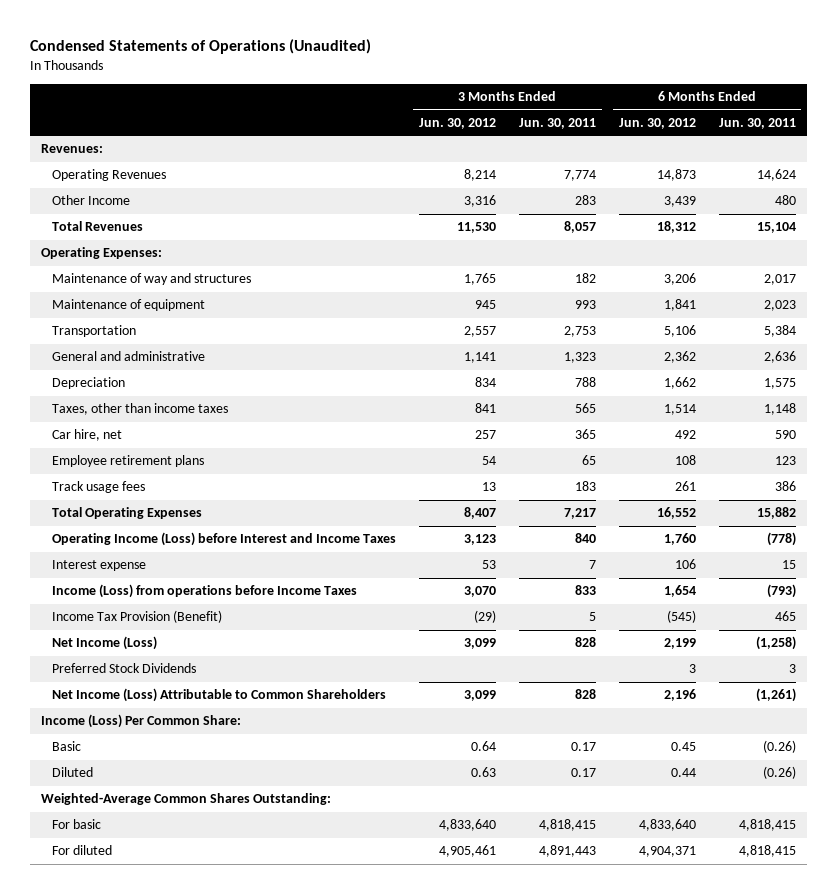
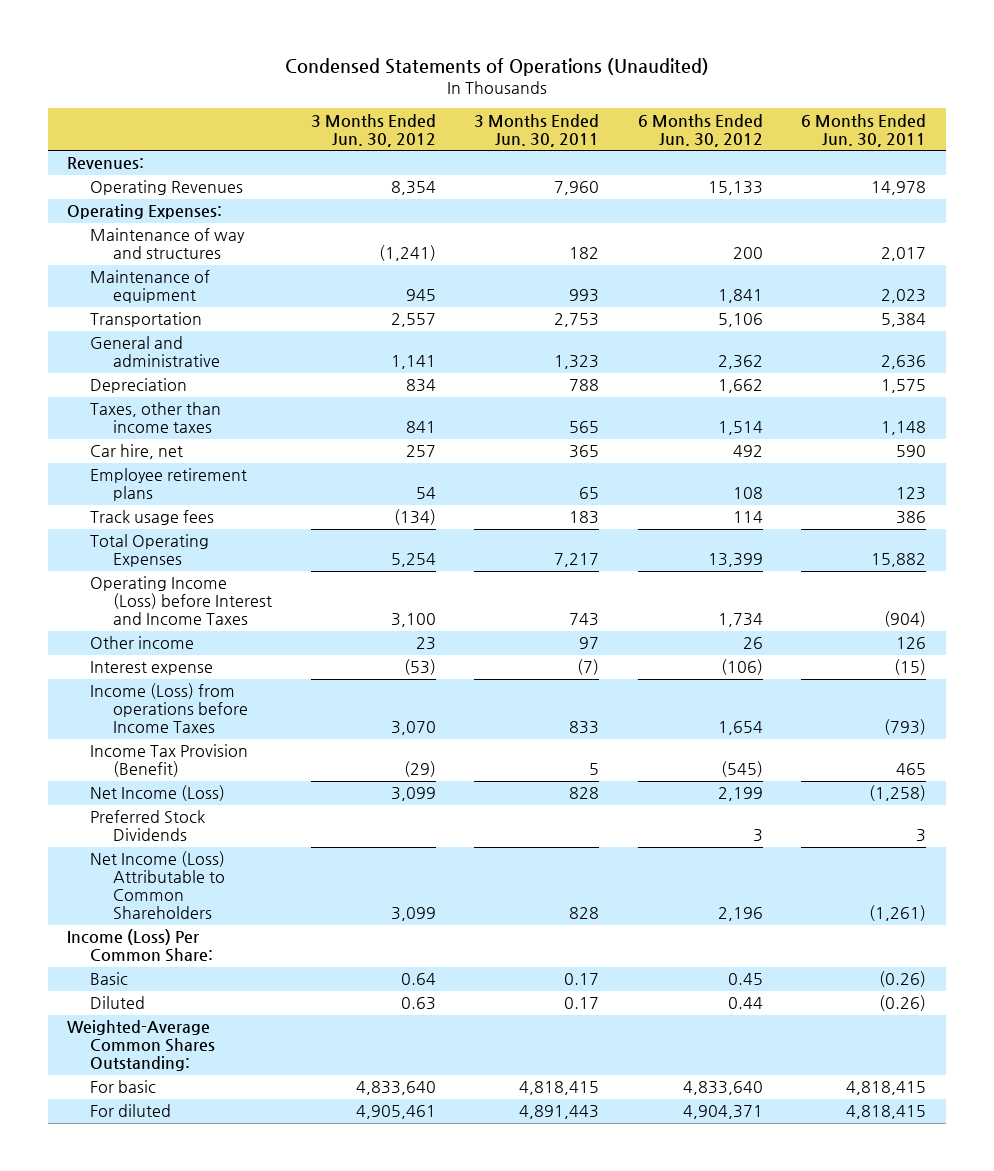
[52,195,131,206] Other Income -> none
[52,221,144,232] Total Revenues -> none
[464,169,497,182] 8,214 -> [390,181,436,196] 8,354
[563,170,596,182] 7,774 -> [554,181,600,196] 7,960
[656,169,696,182] 14,873 -> [707,181,763,196] 15,133
[756,169,796,182] 14,624 -> [871,181,927,196] 14,978
[464,273,497,286] 1,765 -> [378,245,436,262] (1,241)
[663,273,696,286] 3,206 -> [732,247,763,260] 200
[482,482,497,492] 13 -> [393,509,436,526] (134)
[674,481,696,492] 261 -> [732,511,763,524] 114
[464,507,497,520] 8,407 -> [390,553,436,568] 5,254
[656,507,696,520] 16,552 -> [707,553,763,568] 13,399
[464,534,497,546] 3,123 -> [390,613,436,628] 3,100
[574,533,596,544] 840 -> [569,613,600,627] 743
[663,533,696,546] 1,760 -> [717,613,763,628] 1,734
[766,532,796,547] (778) -> [884,611,927,628] (904)
none -> [90,636,195,650] Other income
[482,560,497,570] 53 -> [403,659,436,676] (53)
[588,560,596,570] 7 -> [577,659,600,676] (7)
[674,559,696,570] 106 -> [720,659,763,676] (106)
[781,560,796,570] 15 -> [894,659,927,676] (15)

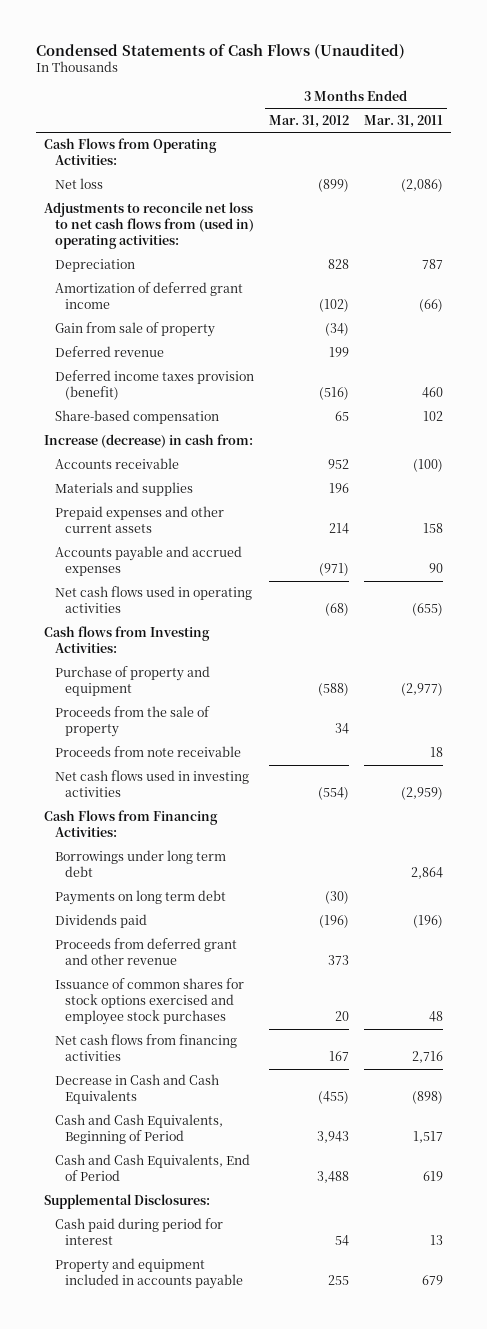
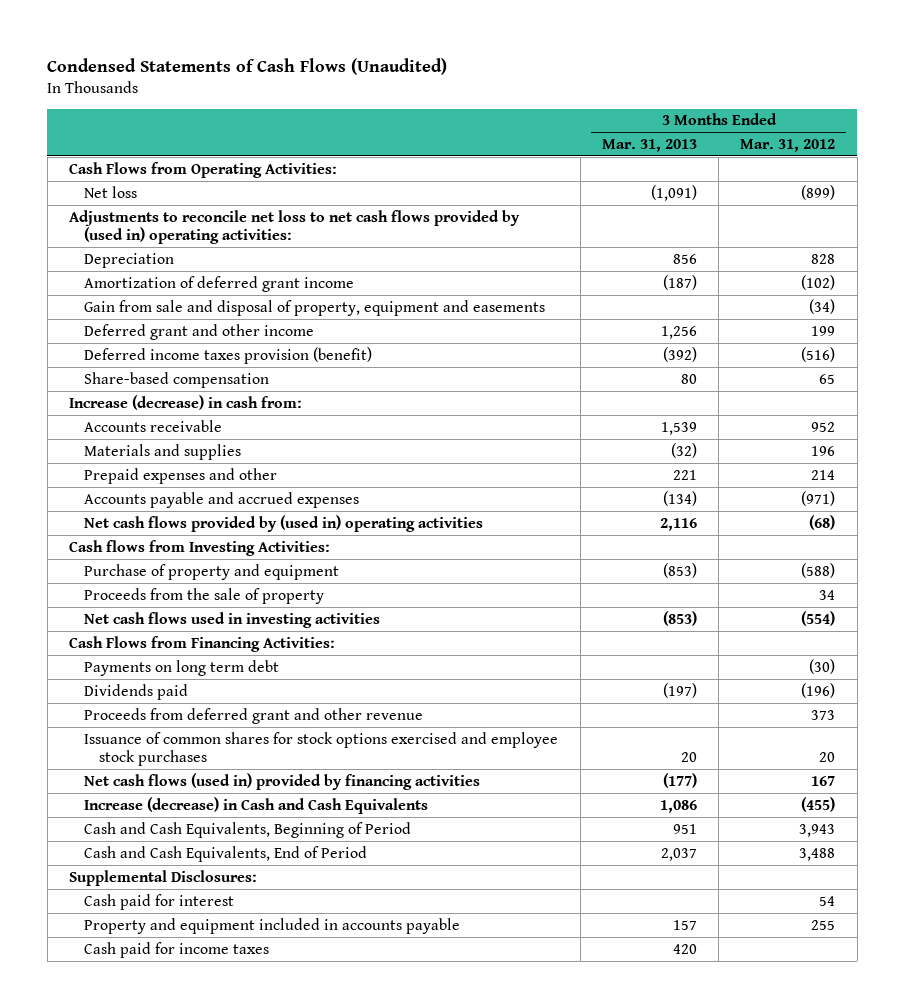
[364,114,444,128] Mar. 31, 2011 -> none
none -> [601,138,697,152] Mar. 31, 2013
[44,202,254,250] Adjustments to reconcile net loss to net cash flows from (used in) operating activities: -> [69,209,521,244] Adjustments to reconcile net loss to net cash flows provided by (used in) operating activities:
[54,322,215,338] Gain from sale of property -> [84,299,546,316] Gain from sale and disposal of property, equipment and easements
[54,346,164,358] Deferred revenue -> [84,323,315,340] Deferred grant and other income
[54,506,224,534] Prepaid expenses and other current assets -> [84,467,278,484] Prepaid expenses and other
[54,586,252,614] Net cash flows used in operating activities -> [84,514,484,532] Net cash flows provided by (used in) operating activities
[54,746,241,758] Proceeds from note receivable -> none
[54,850,226,878] Borrowings under long term debt -> none
[54,1034,237,1062] Net cash flows from financing activities -> [84,772,481,790] Net cash flows (used in) provided by financing activities
[54,1074,219,1105] Decrease in Cash and Cash Equivalents -> [84,796,429,814] Increase (decrease) in Cash and Cash Equivalents
[54,1218,223,1246] Cash paid during period for interest -> [84,893,235,910] Cash paid for interest
none -> [84,941,270,958] Cash paid for income taxes

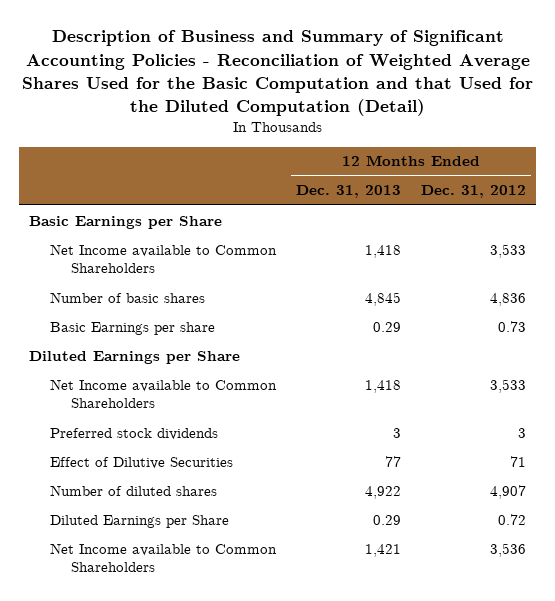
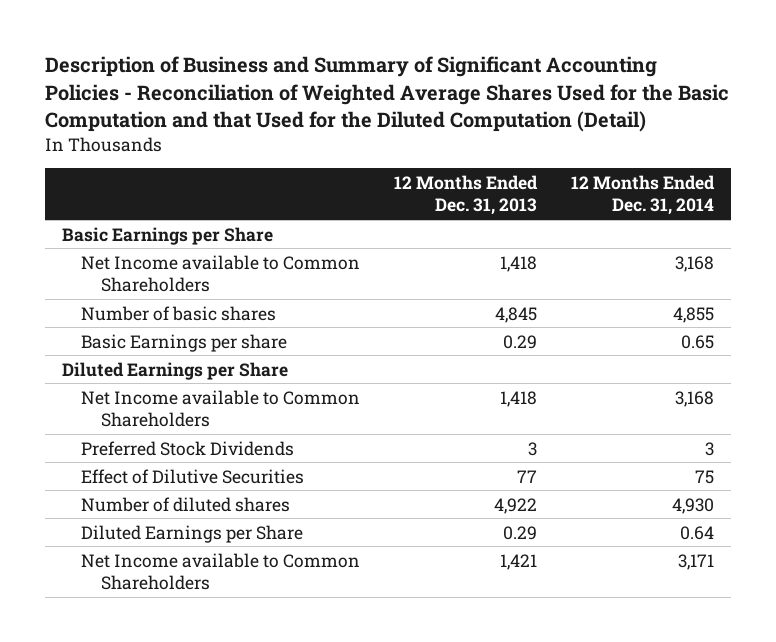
[421,185,527,199] Dec. 31, 2012 -> none
none -> [570,174,715,216] 12 Months Ended Dec. 31, 2014
[50,427,219,440] Preferred stock dividends -> [81,440,295,456] Preferred Stock Dividends

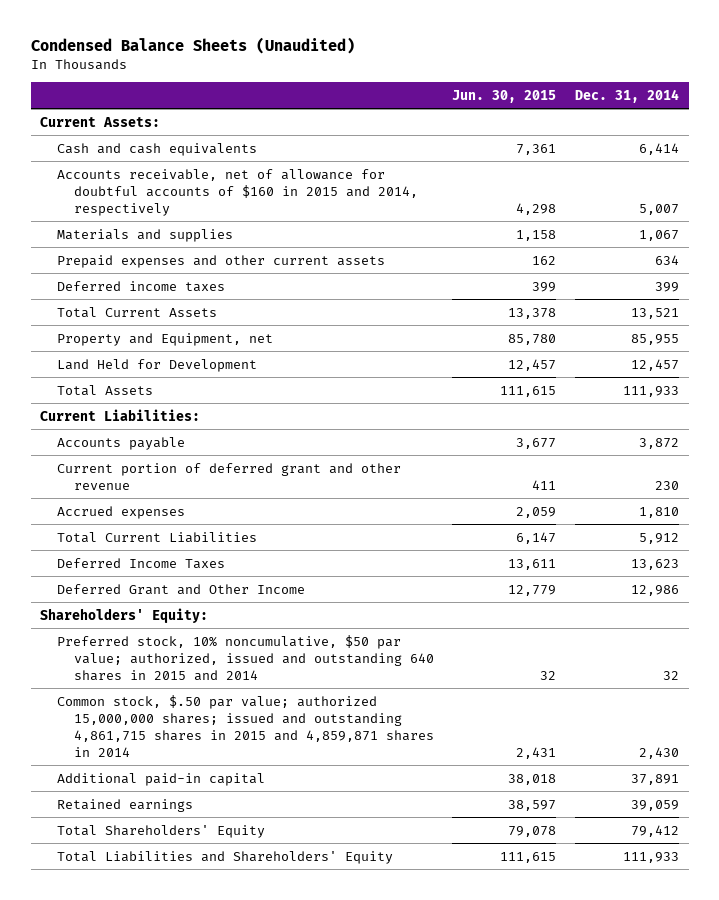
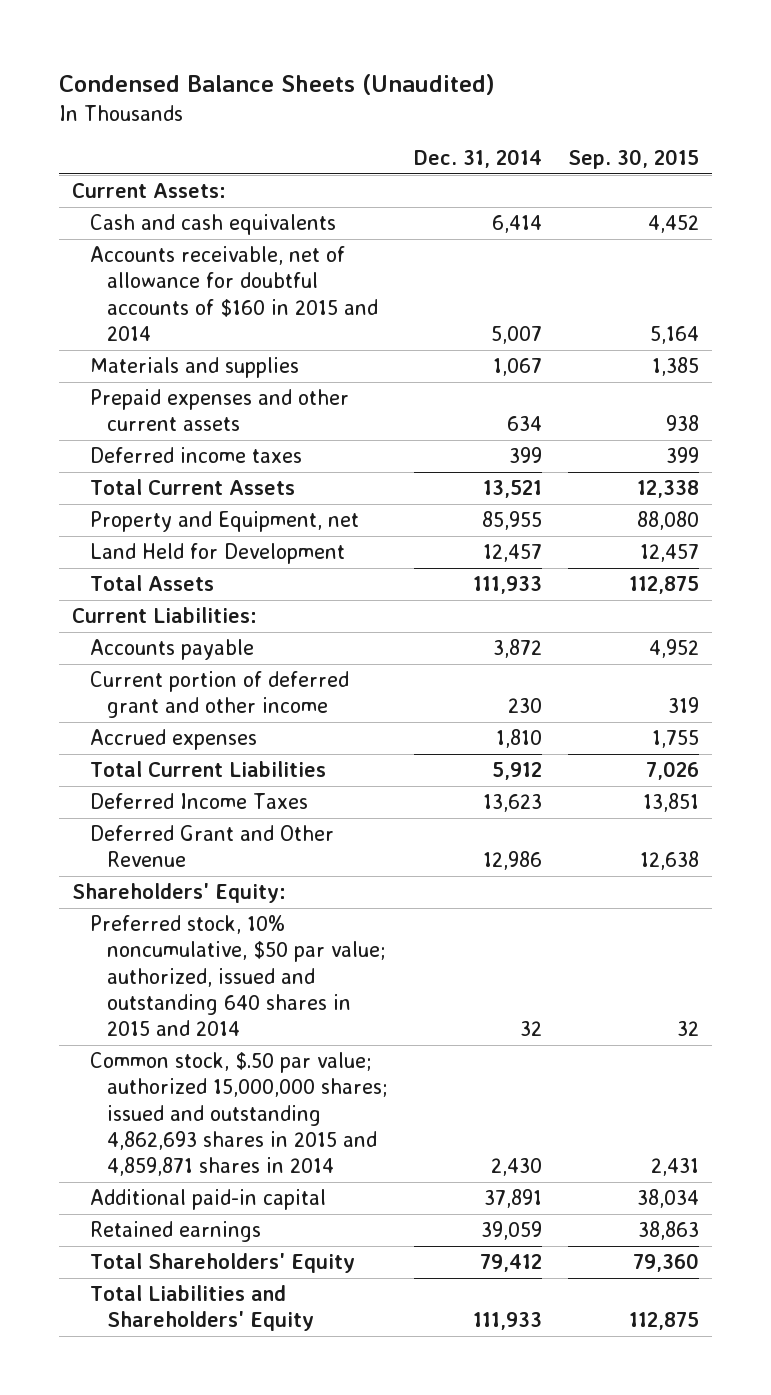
[452,89,557,103] Jun. 30, 2015 -> none
none -> [568,149,700,170] Sep. 30, 2015
[56,168,418,216] Accounts receivable, net of allowance for doubtful accounts of $160 in 2015 and 2014, respectively -> [89,246,378,342] Accounts receivable, net of allowance for doubtful accounts of $160 in 2015 and 2014
[56,462,401,490] Current portion of deferred grant and other revenue -> [89,671,349,719] Current portion of deferred grant and other income
[56,583,305,595] Deferred Grant and Other Income -> [89,825,334,868] Deferred Grant and Other Revenue
[56,694,434,757] Common stock, $.50 par value; authorized 15,000,000 shares; issued and outstanding 4,861,715 shares in 2015 and 4,859,871 shares in 2014 -> [89,1052,388,1177] Common stock, $.50 par value; authorized 15,000,000 shares; issued and outstanding 4,862,693 shares in 2015 and 4,859,871 shares in 2014

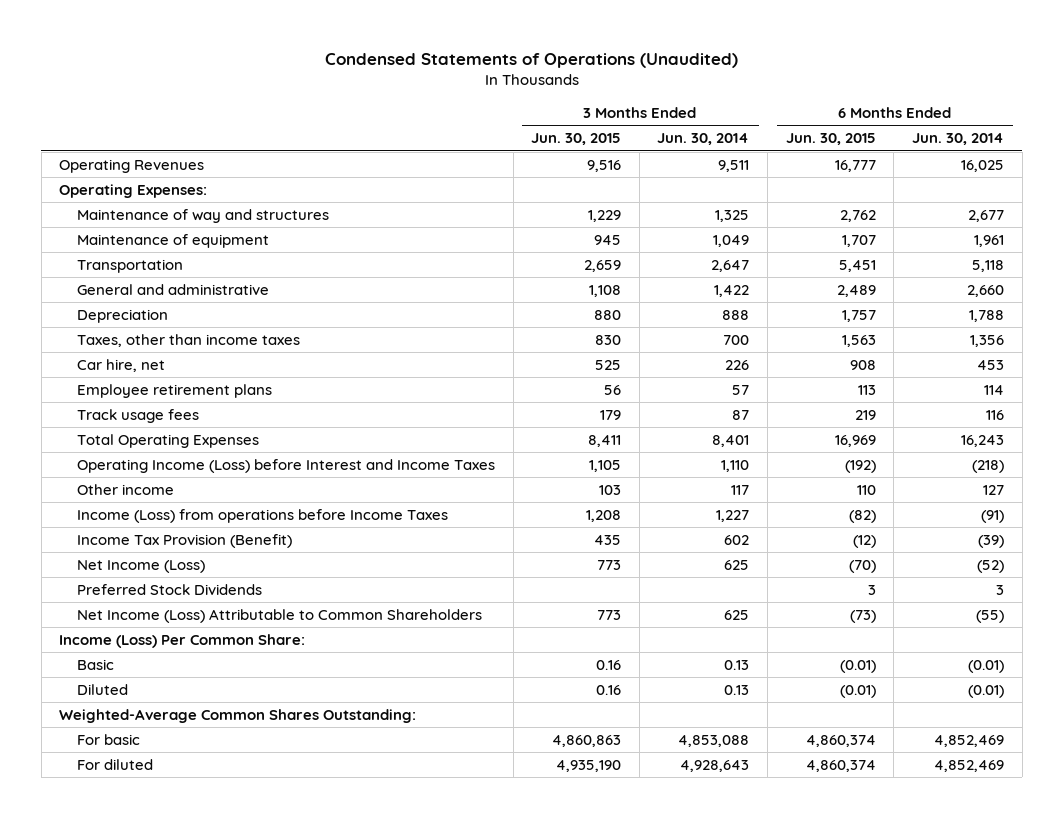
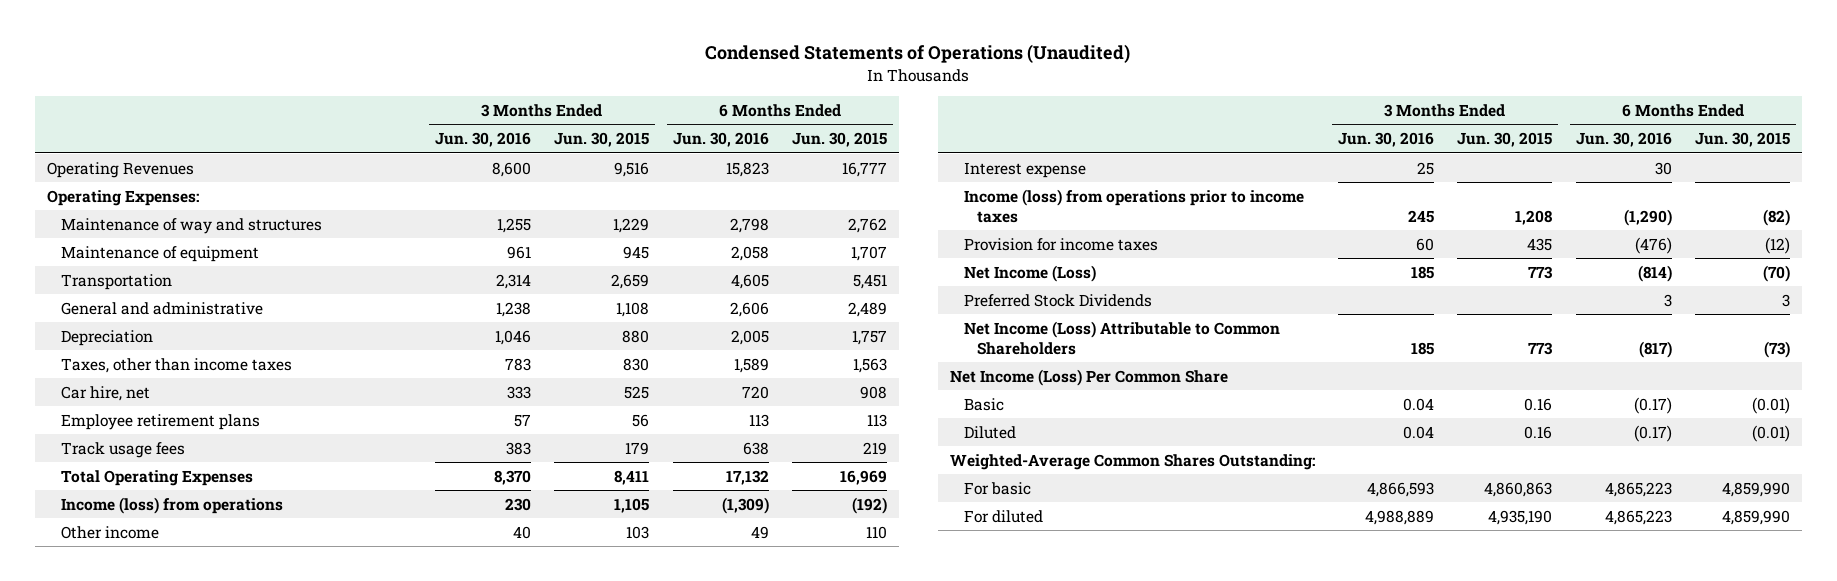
[657,133,750,146] Jun. 30, 2014 -> none
[911,133,1004,146] Jun. 30, 2014 -> none
none -> [435,132,532,148] Jun. 30, 2016
none -> [672,132,769,148] Jun. 30, 2016
[76,459,495,474] Operating Income (Loss) before Interest and Income Taxes -> [60,496,283,514] Income (loss) from operations
none -> [963,161,1086,178] Interest expense
[76,509,448,524] Income (Loss) from operations before Income Taxes -> [963,188,1304,223] Income (loss) from operations prior to income taxes
[76,534,292,549] Income Tax Provision (Benefit) -> [963,237,1158,251] Provision for income taxes
[59,634,306,649] Income (Loss) Per Common Share: -> [949,368,1228,386] Net Income (Loss) Per Common Share
[805,735,876,748] 4,860,374 -> [1722,481,1791,497] 4,859,990
[805,760,876,773] 4,860,374 -> [1722,509,1791,525] 4,859,990

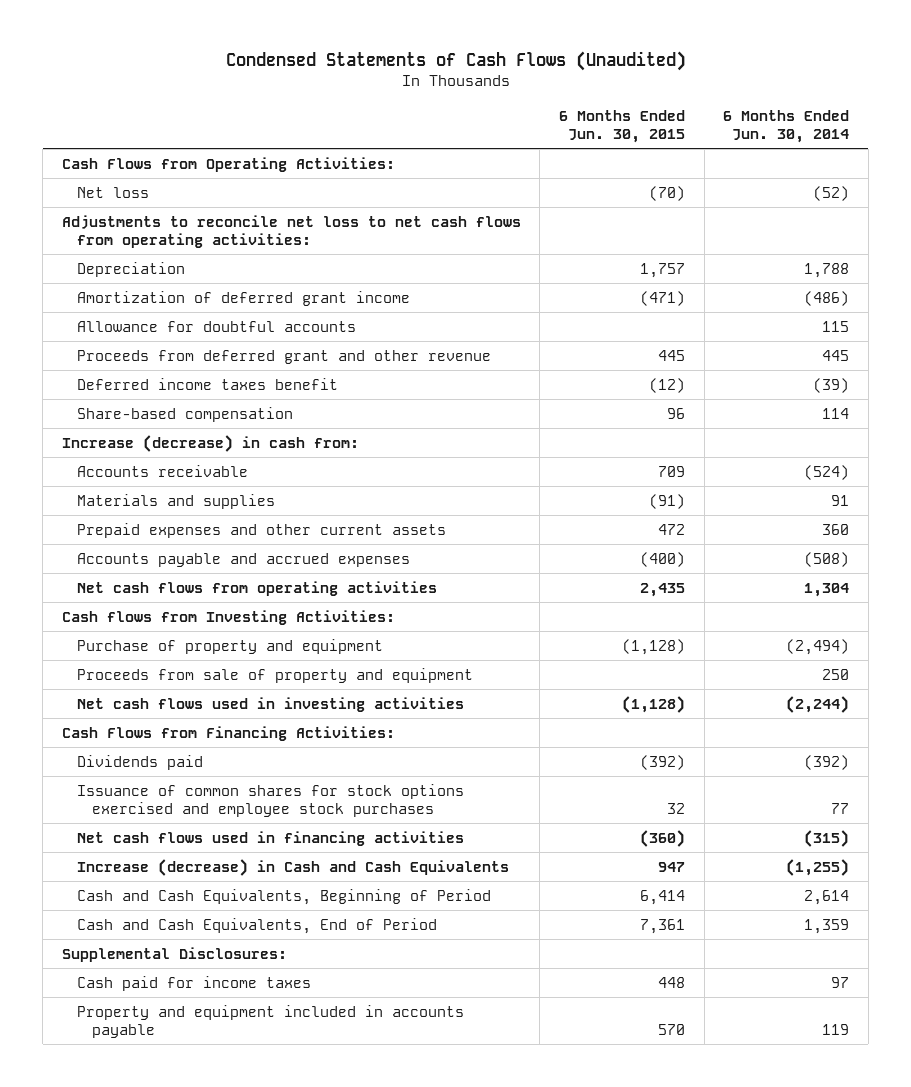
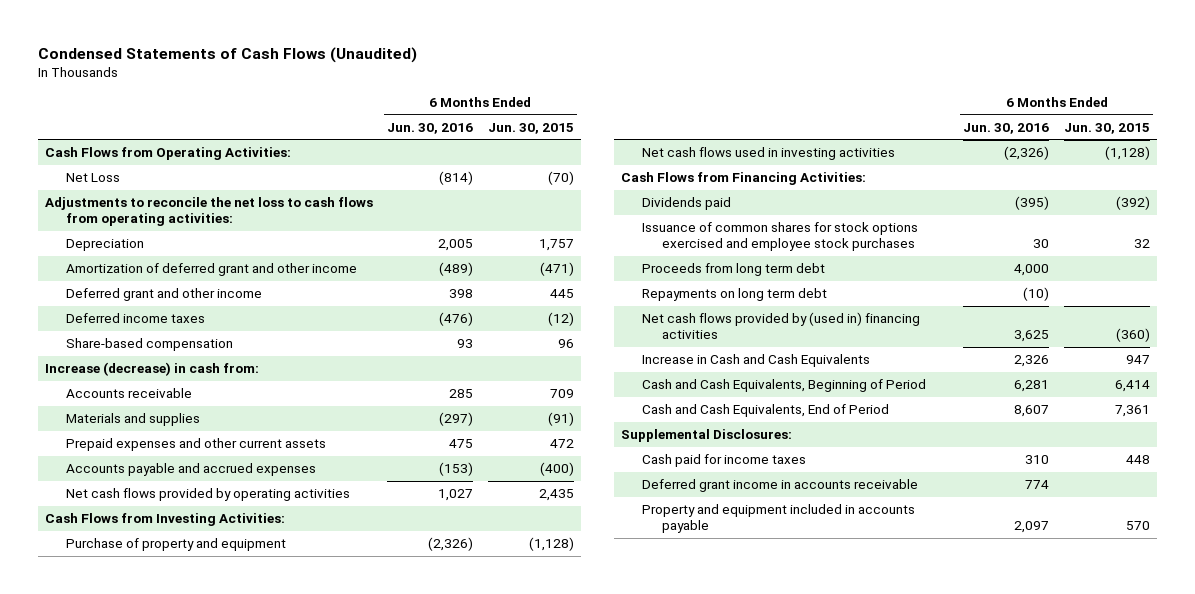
[723,109,850,144] 6 Months Ended Jun. 30, 2014 -> none
none -> [387,122,474,134] Jun. 30, 2016
[77,186,150,198] Net loss -> [65,173,120,183] Net Loss
[61,214,521,249] Adjustments to reconcile net loss to net cash flows from operating activities: -> [45,197,374,226] Adjustments to reconcile the net loss to cash flows from operating activities:
[77,320,357,332] Allowance for doubtful accounts -> none
[77,290,411,306] Amortization of deferred grant income -> [65,263,357,277] Amortization of deferred grant and other income
[77,349,492,364] Proceeds from deferred grant and other revenue -> [65,288,262,302] Deferred grant and other income
[77,377,339,390] Deferred income taxes benefit -> [65,313,205,324] Deferred income taxes
[77,580,438,596] Net cash flows from operating activities -> [65,488,350,502] Net cash flows provided by operating activities
[61,609,395,625] Cash flows from Investing Activities: -> [45,513,286,527] Cash Flows from Investing Activities:
[77,667,474,683] Proceeds from sale of property and equipment -> none
none -> [641,263,825,277] Proceeds from long term debt
none -> [641,288,827,302] Repayments on long term debt
[77,830,465,846] Net cash flows used in financing activities -> [641,312,920,339] Net cash flows provided by (used in) financing activities
[77,858,510,876] Increase (decrease) in Cash and Cash Equivalents -> [641,354,870,368] Increase in Cash and Cash Equivalents
none -> [641,479,918,493] Deferred grant income in accounts receivable

